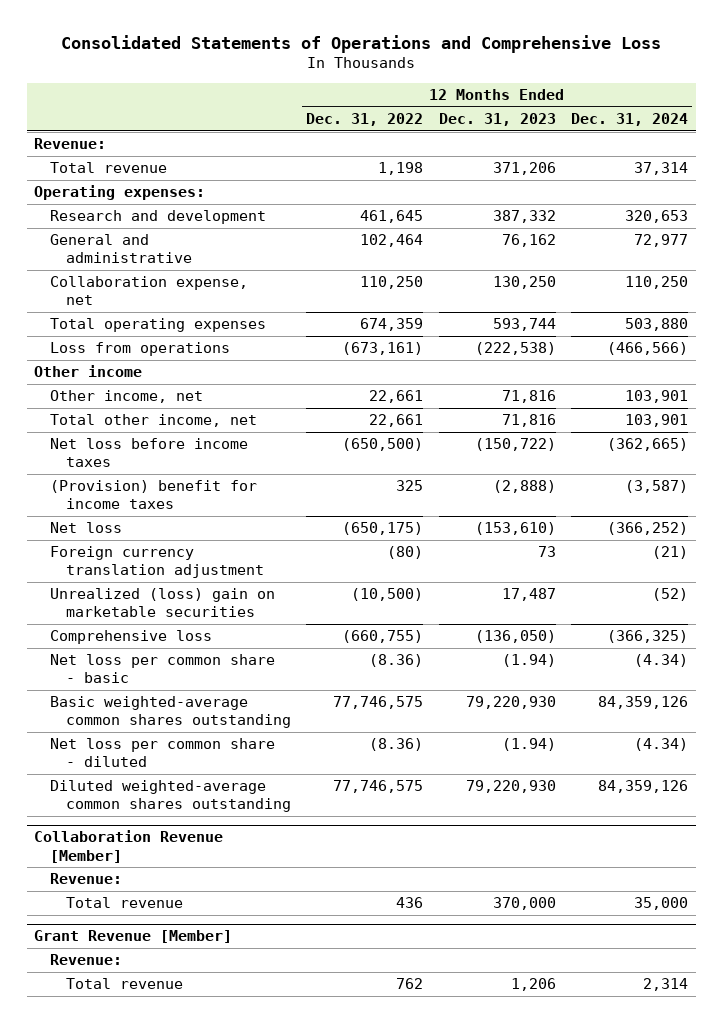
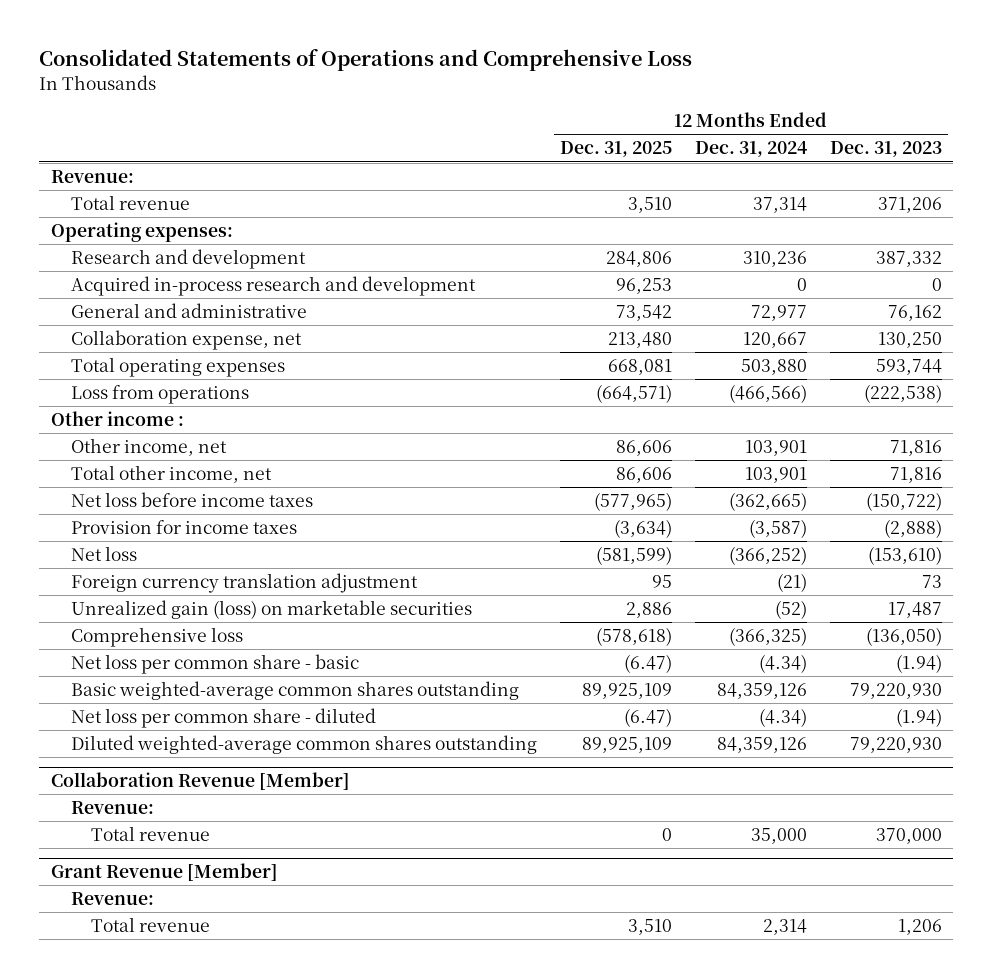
[306,112,424,126] Dec. 31, 2022 -> none
none -> [559,141,672,158] Dec. 31, 2025
[625,210,689,224] 320,653 -> [742,250,807,267] 310,236
none -> [70,275,476,296] Acquired in-process research and development
[625,276,689,290] 110,250 -> [742,331,807,348] 120,667
[34,365,143,378] Other income -> [50,410,184,426] Other income :
[50,480,258,510] (Provision) benefit for income taxes -> [70,519,297,534] Provision for income taxes
[50,588,276,618] Unrealized (loss) gain on marketable securities -> [70,599,472,619] Unrealized gain (loss) on marketable securities

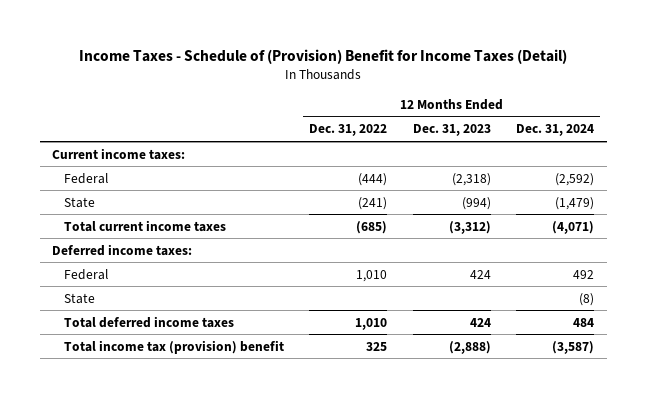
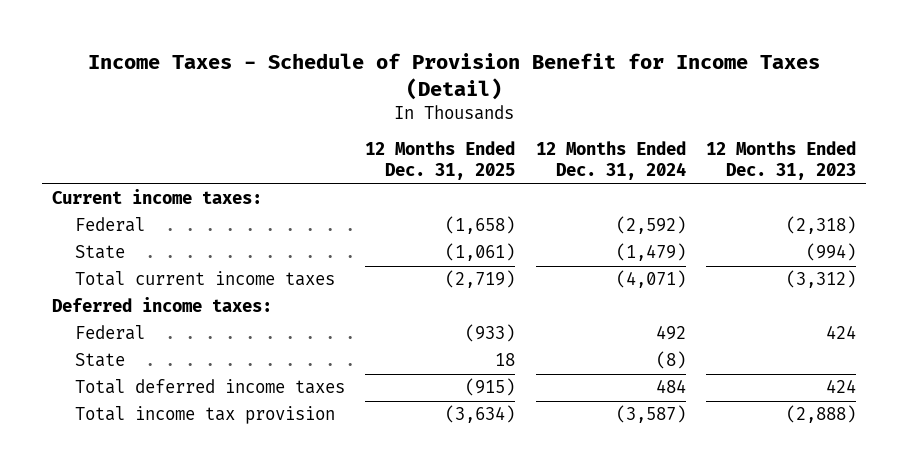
[79,48,568,64] Income Taxes - Schedule of (Provision) Benefit for Income Taxes (Detail) -> [88,52,821,100] Income Taxes - Schedule of Provision Benefit for Income Taxes (Detail)
[309,124,388,137] Dec. 31, 2022 -> none
none -> [365,141,516,181] 12 Months Ended Dec. 31, 2025
[64,339,285,354] Total income tax (provision) benefit -> [74,406,335,425] Total income tax provision

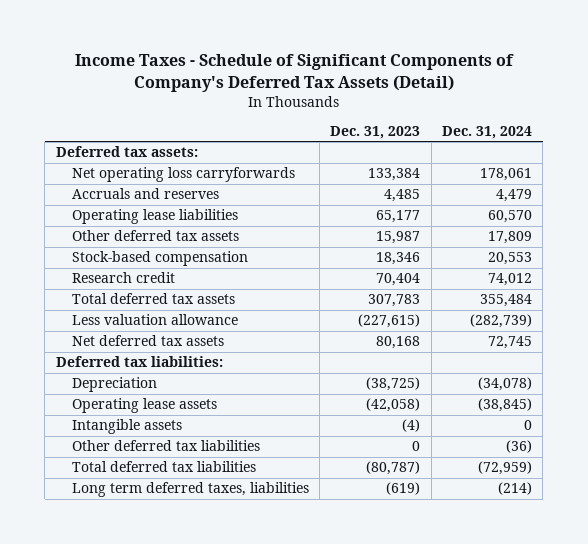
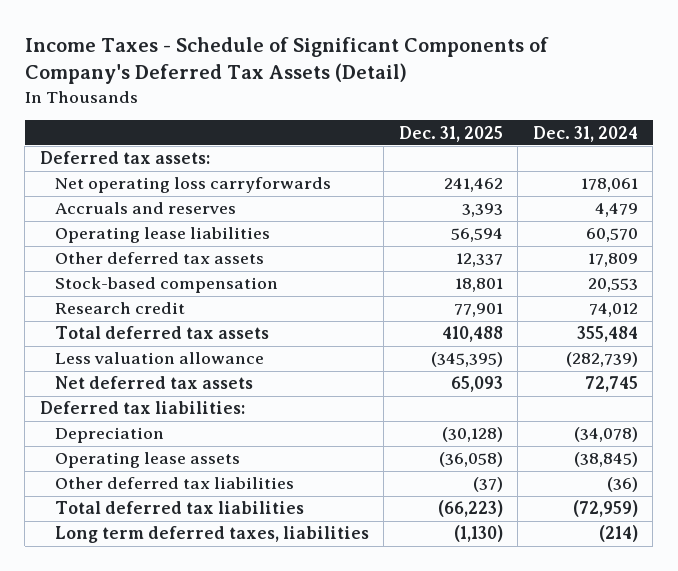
[330,125,421,139] Dec. 31, 2023 -> none
none -> [398,125,503,142] Dec. 31, 2025
[71,419,182,435] Intangible assets -> none

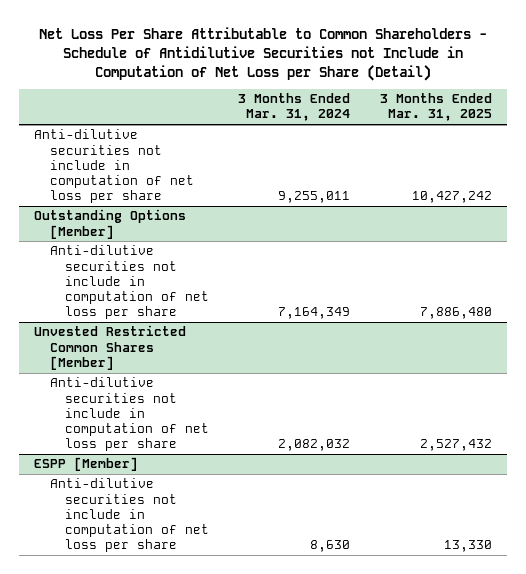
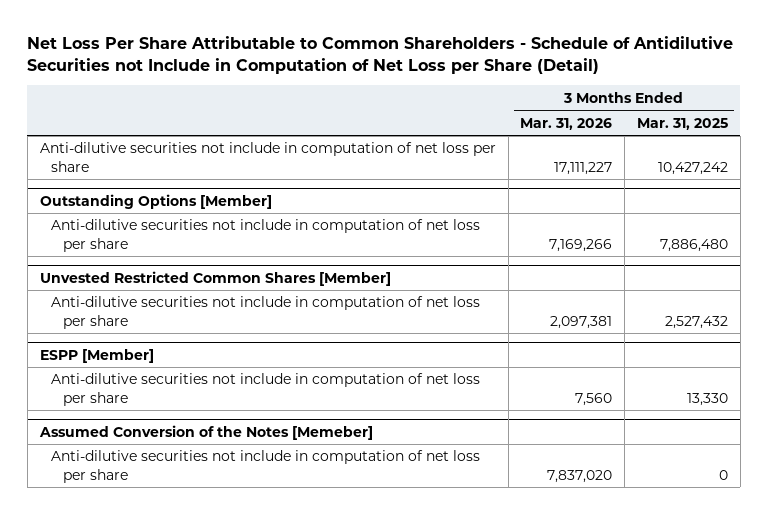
[238,93,351,122] 3 Months Ended Mar. 31, 2024 -> none
none -> [520,117,613,130] Mar. 31, 2026
none -> [38,424,373,440] Assumed Conversion of the Notes [Memeber]
none -> [51,450,481,483] Anti-dilutive securities not include in computation of net loss per share

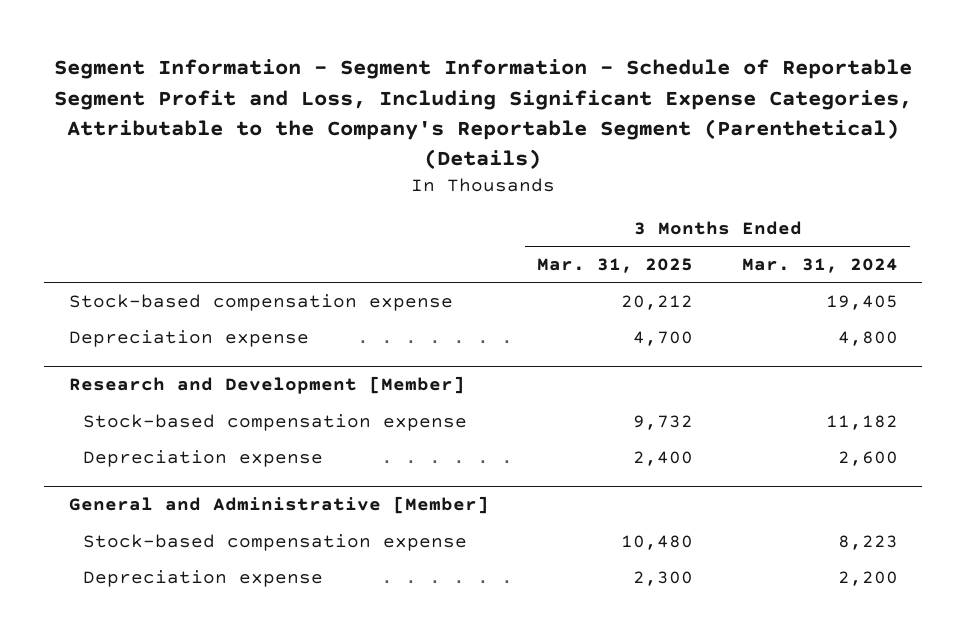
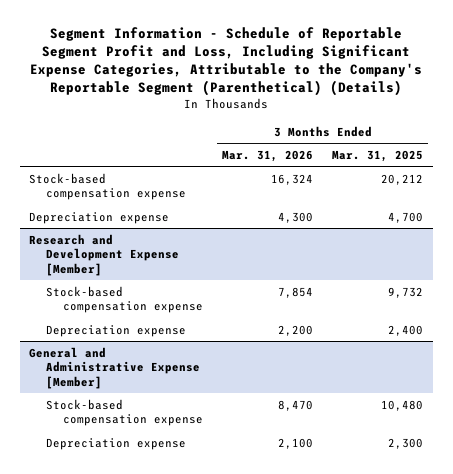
[54,59,913,169] Segment Information - Segment Information - Schedule of Reportable Segment Profit and Loss, Including Significant Expense Categories, Attributable to the Company's Reportable Segment (Parenthetical) (Details) -> [30,26,423,97] Segment Information - Schedule of Reportable Segment Profit and Loss, Including Significant Expense Categories, Attributable to the Company's Reportable Segment (Parenthetical) (Details)
[742,257,899,273] Mar. 31, 2024 -> none
none -> [222,149,314,162] Mar. 31, 2026
[68,376,465,395] Research and Development [Member] -> [29,233,180,276] Research and Development Expense [Member]
[68,496,489,515] General and Administrative [Member] -> [29,346,201,389] General and Administrative Expense [Member]

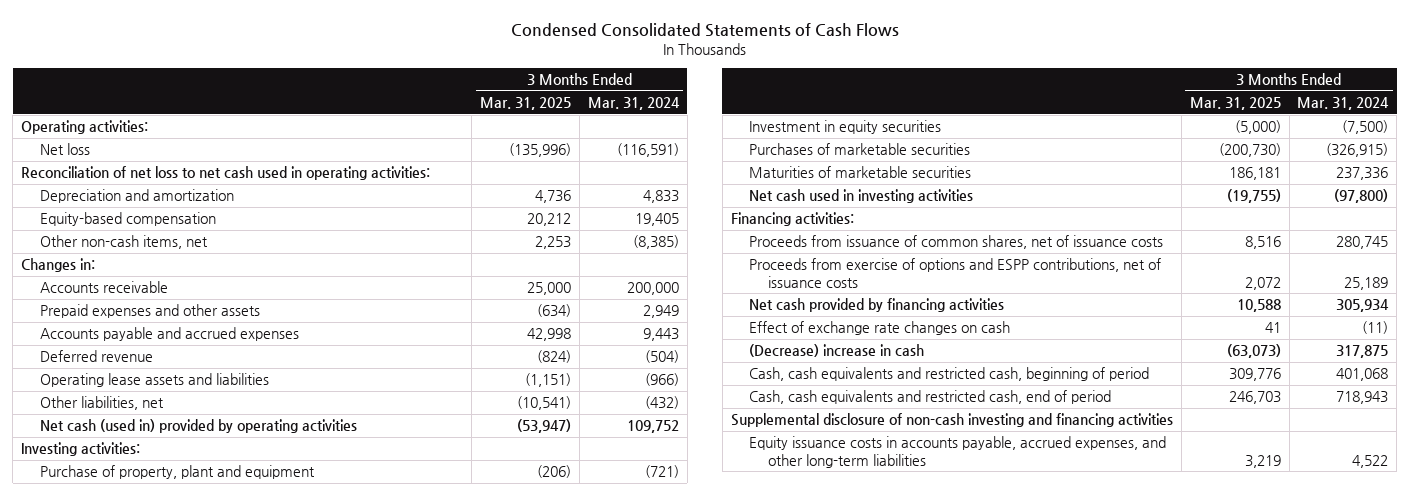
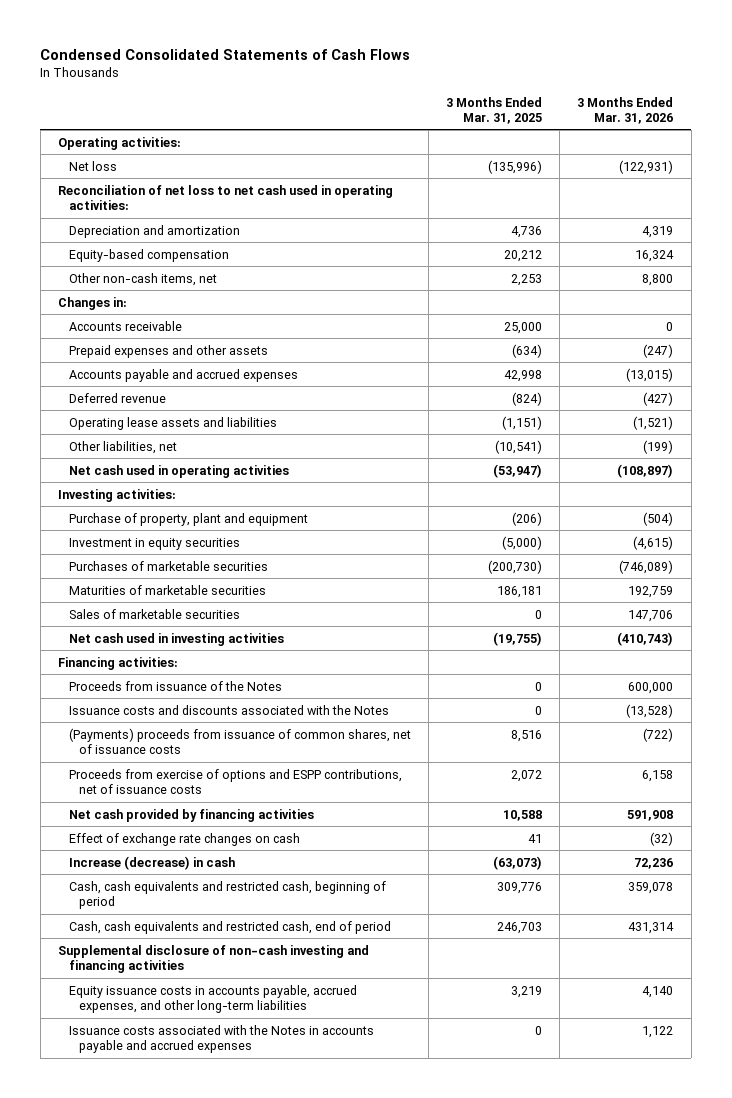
[587,97,680,111] Mar. 31, 2024 -> none
none -> [577,96,674,124] 3 Months Ended Mar. 31, 2026
[39,419,357,434] Net cash (used in) provided by operating activities -> [68,464,289,478] Net cash used in operating activities
none -> [68,608,240,619] Sales of marketable securities
none -> [68,680,282,691] Proceeds from issuance of the Notes
none -> [68,704,389,715] Issuance costs and discounts associated with the Notes
[749,235,1164,250] Proceeds from issuance of common shares, net of issuance costs -> [68,727,411,754] (Payments) proceeds from issuance of common shares, net of issuance costs
[749,344,925,358] (Decrease) increase in cash -> [68,855,235,870] Increase (decrease) in cash
none -> [68,1024,374,1053] Issuance costs associated with the Notes in accounts payable and accrued expenses

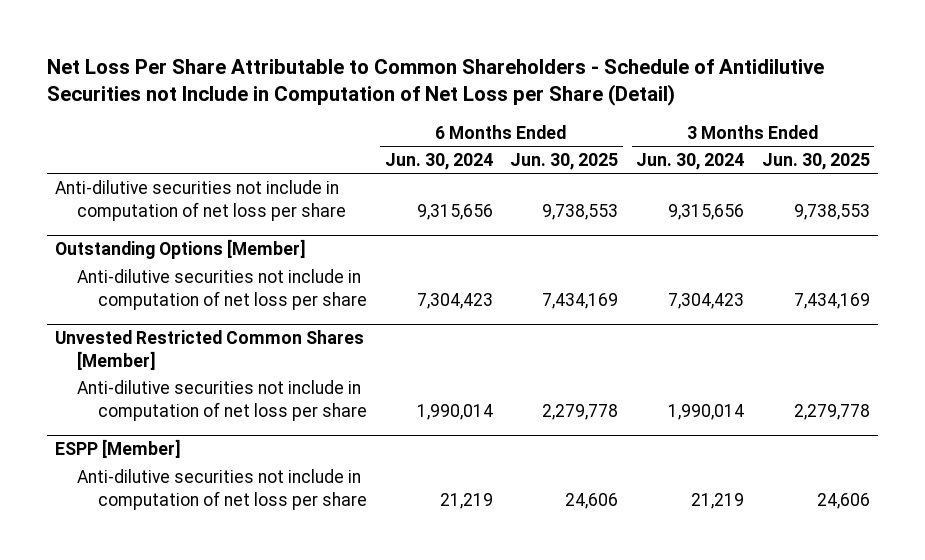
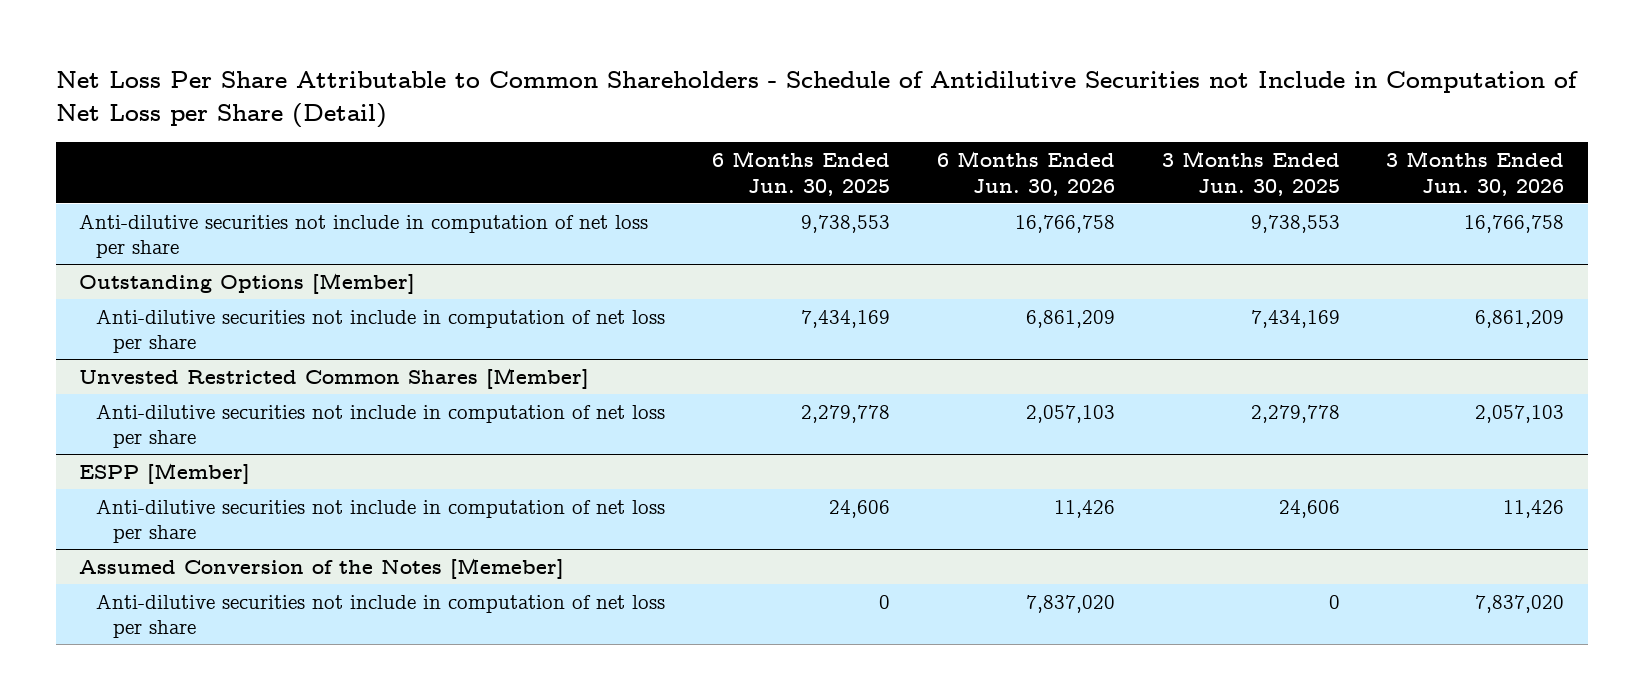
[384,153,493,171] Jun. 30, 2024 -> none
[635,153,744,171] Jun. 30, 2024 -> none
none -> [936,150,1115,196] 6 Months Ended Jun. 30, 2026
none -> [1386,150,1565,196] 3 Months Ended Jun. 30, 2026
none -> [78,557,564,579] Assumed Conversion of the Notes [Memeber]
none -> [96,593,666,639] Anti-dilutive securities not include in computation of net loss per share

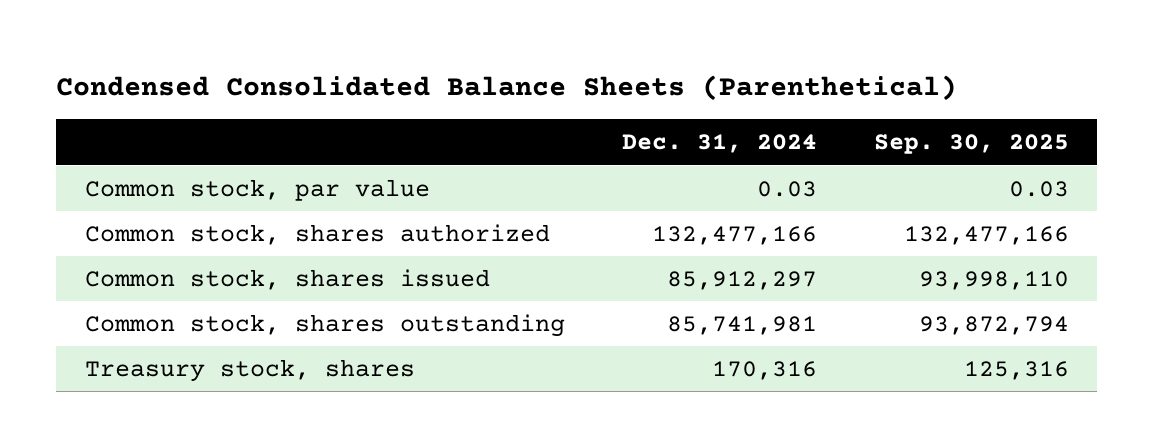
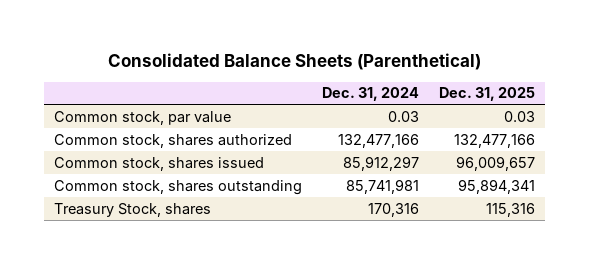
[55,74,957,101] Condensed Consolidated Balance Sheets (Parenthetical) -> [107,53,481,71] Consolidated Balance Sheets (Parenthetical)
[873,134,1069,155] Sep. 30, 2025 -> none
none -> [439,87,536,102] Dec. 31, 2025
[84,358,415,382] Treasury stock, shares -> [54,202,212,217] Treasury Stock, shares

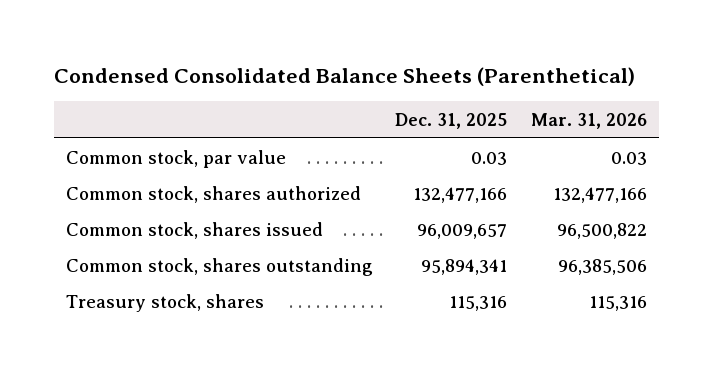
[107,53,481,71] Consolidated Balance Sheets (Parenthetical) -> [53,66,635,86] Condensed Consolidated Balance Sheets (Parenthetical)
[322,87,420,102] Dec. 31, 2024 -> none
none -> [530,112,647,129] Mar. 31, 2026
[54,202,212,217] Treasury Stock, shares -> [65,293,264,312] Treasury stock, shares

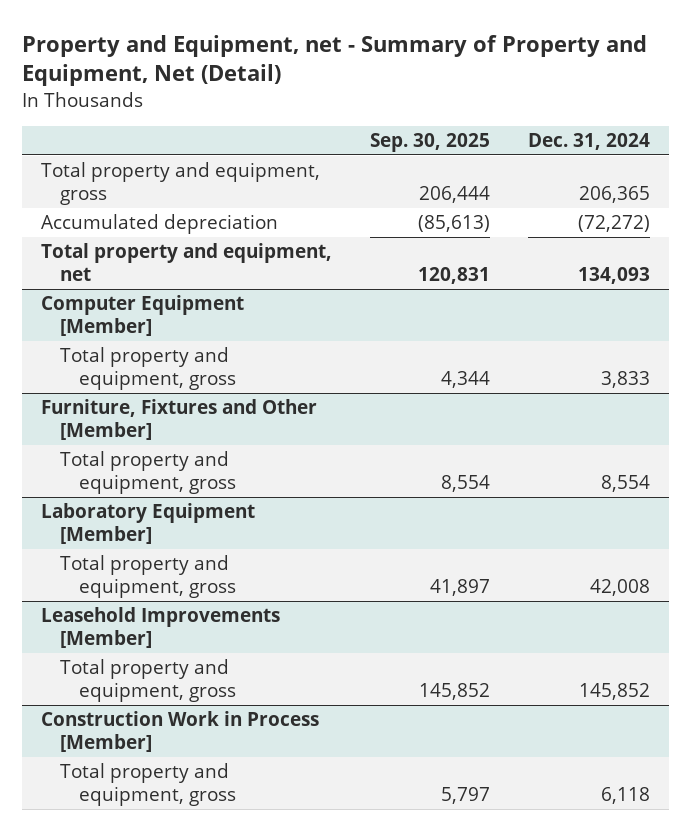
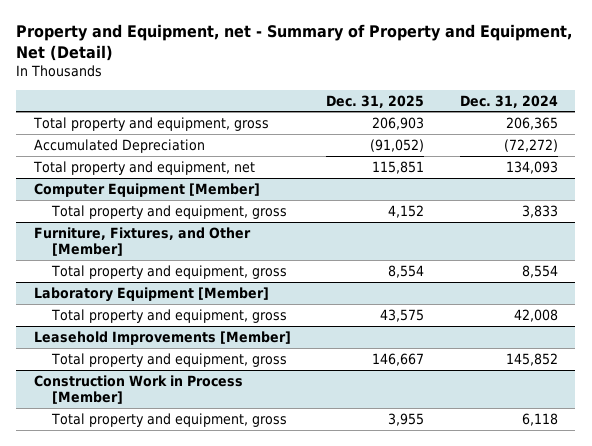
[370,132,491,152] Sep. 30, 2025 -> none
none -> [326,94,425,108] Dec. 31, 2025
[41,214,279,235] Accumulated depreciation -> [33,138,205,153] Accumulated Depreciation
[41,399,318,441] Furniture, Fixtures and Other [Member] -> [33,226,251,257] Furniture, Fixtures, and Other [Member]

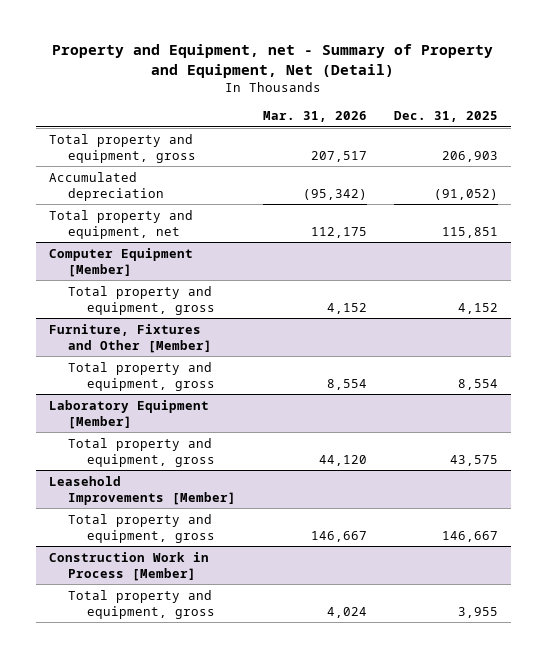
[459,94,558,108] Dec. 31, 2024 -> none
none -> [262,110,367,122] Mar. 31, 2026
[33,138,205,153] Accumulated Depreciation -> [48,171,165,201] Accumulated depreciation
[33,226,251,257] Furniture, Fixtures, and Other [Member] -> [48,323,213,353] Furniture, Fixtures and Other [Member]

